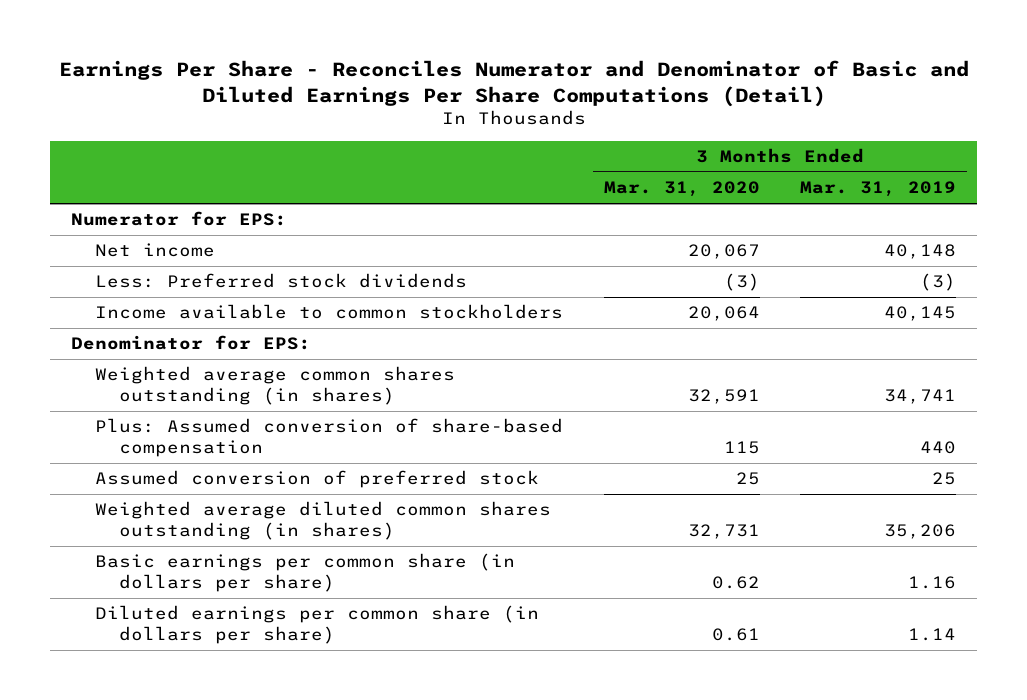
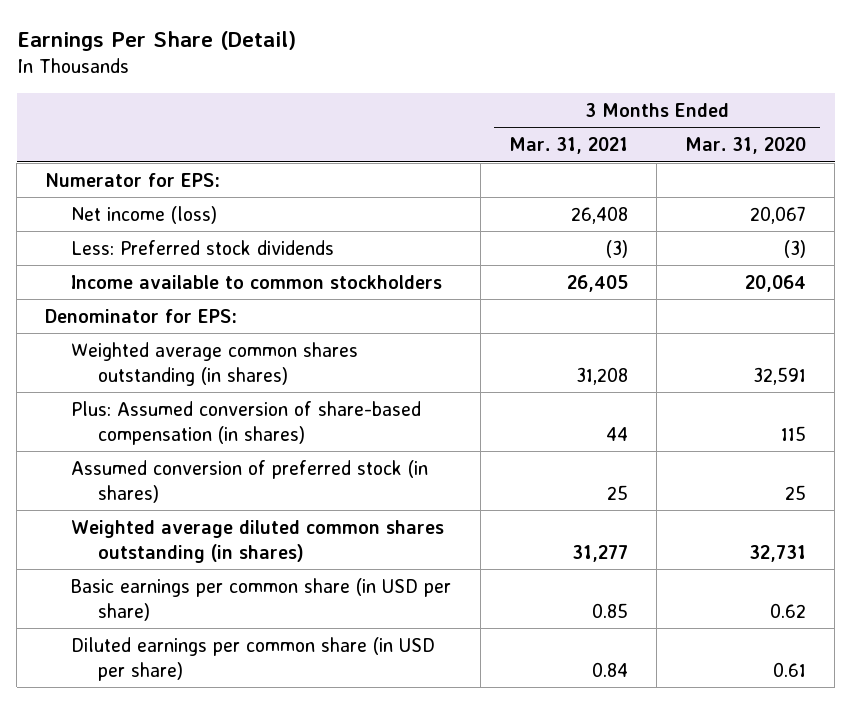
[58,59,969,107] Earnings Per Share - Reconciles Numerator and Denominator of Basic and Diluted Earnings Per Share Computations (Detail) -> [16,30,296,51] Earnings Per Share (Detail)
[800,181,957,198] Mar. 31, 2019 -> none
none -> [508,137,628,155] Mar. 31, 2021
[94,243,215,258] Net income -> [71,205,218,224] Net income (loss)
[94,418,563,458] Plus: Assumed conversion of share-based compensation -> [71,400,422,445] Plus: Assumed conversion of share-based compensation (in shares)
[94,470,539,489] Assumed conversion of preferred stock -> [71,459,429,503] Assumed conversion of preferred stock (in shares)
[94,553,515,593] Basic earnings per common share (in dollars per share) -> [71,577,452,621] Basic earnings per common share (in USD per share)
[94,605,539,645] Diluted earnings per common share (in dollars per share) -> [71,636,436,681] Diluted earnings per common share (in USD per share)

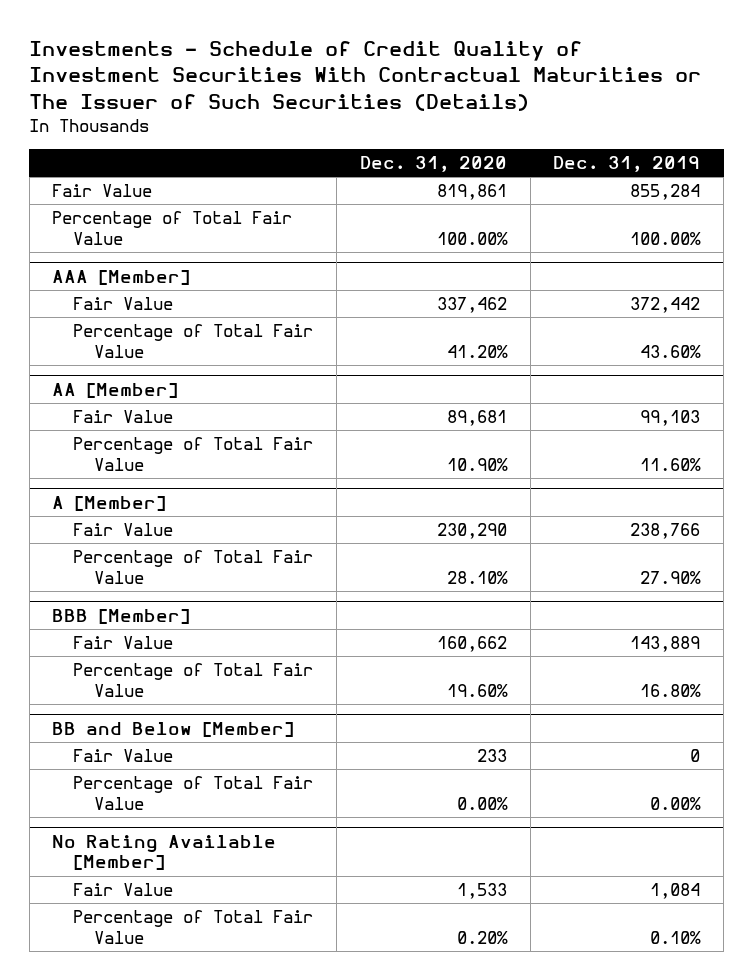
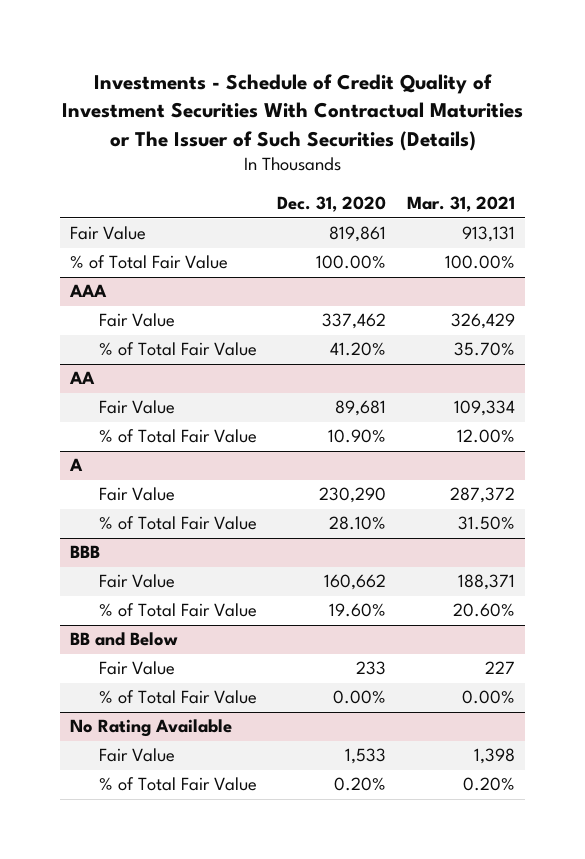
[553,156,701,173] Dec. 31, 2019 -> none
none -> [407,196,516,213] Mar. 31, 2021
[52,211,293,246] Percentage of Total Fair Value -> [70,255,229,270] % of Total Fair Value
[52,269,191,285] AAA [Member] -> [69,284,108,298] AAA
[73,324,314,359] Percentage of Total Fair Value -> [98,342,257,357] % of Total Fair Value
[52,382,179,398] AA [Member] -> [69,371,96,385] AA
[73,437,314,472] Percentage of Total Fair Value -> [98,429,257,444] % of Total Fair Value
[52,495,167,511] A [Member] -> [69,458,84,472] A
[73,550,314,585] Percentage of Total Fair Value -> [98,516,257,531] % of Total Fair Value
[52,608,191,624] BBB [Member] -> [70,545,101,559] BBB
[73,663,314,698] Percentage of Total Fair Value -> [98,603,257,618] % of Total Fair Value
[52,721,295,737] BB and Below [Member] -> [70,632,179,647] BB and Below
[73,776,314,811] Percentage of Total Fair Value -> [98,690,257,705] % of Total Fair Value
[52,834,277,871] No Rating Available [Member] -> [70,719,233,738] No Rating Available
[73,910,314,945] Percentage of Total Fair Value -> [98,777,257,792] % of Total Fair Value

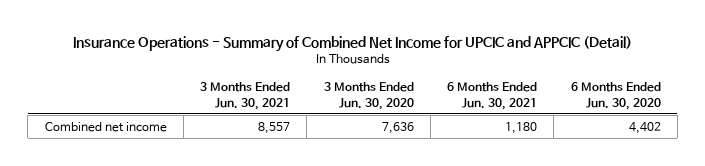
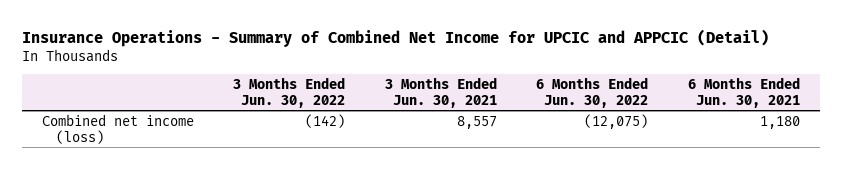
[323,82,414,110] 3 Months Ended Jun. 30, 2020 -> none
[570,82,661,110] 6 Months Ended Jun. 30, 2020 -> none
none -> [233,76,346,108] 3 Months Ended Jun. 30, 2022
none -> [536,76,649,108] 6 Months Ended Jun. 30, 2022
[44,121,167,132] Combined net income -> [41,113,194,144] Combined net income (loss)

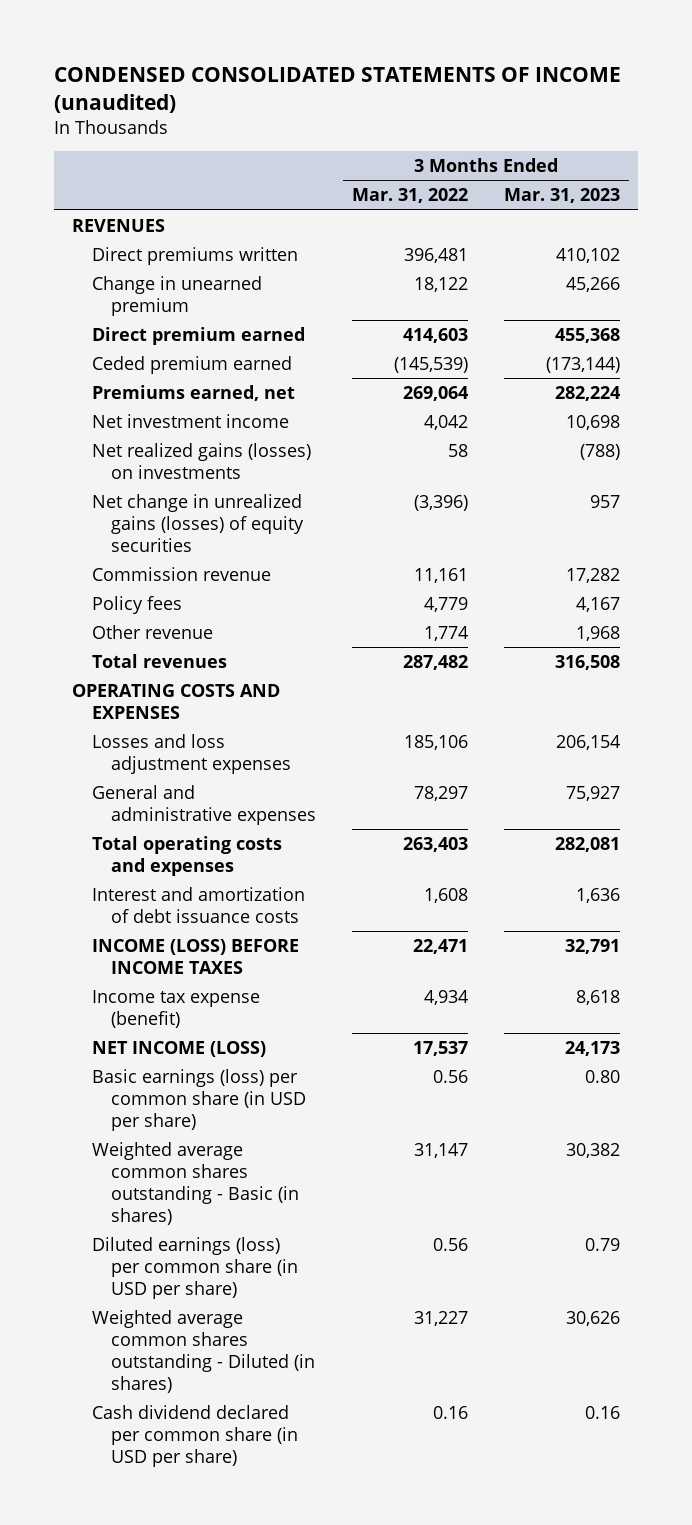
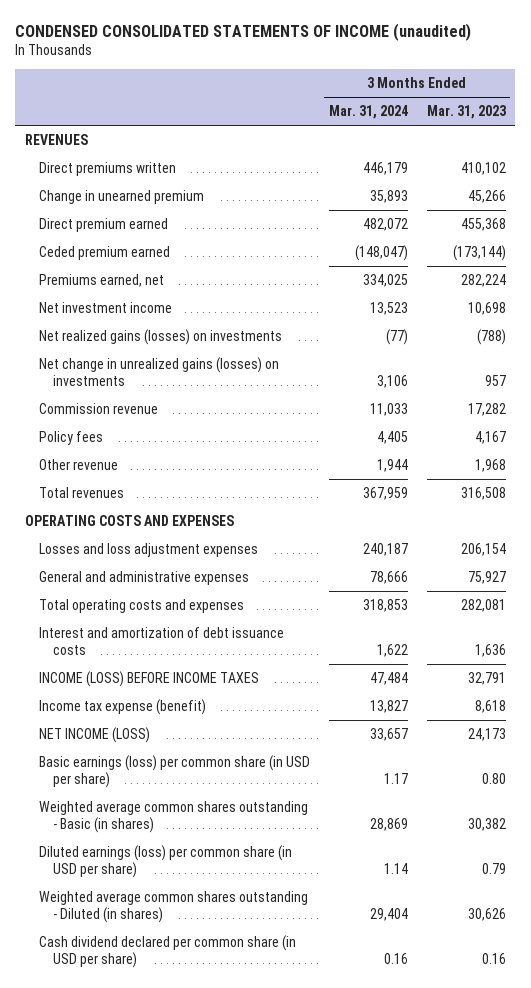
[352,188,469,204] Mar. 31, 2022 -> none
none -> [328,105,408,120] Mar. 31, 2024
[91,493,305,553] Net change in unrealized gains (losses) of equity securities -> [38,356,279,386] Net change in unrealized gains (losses) on investments

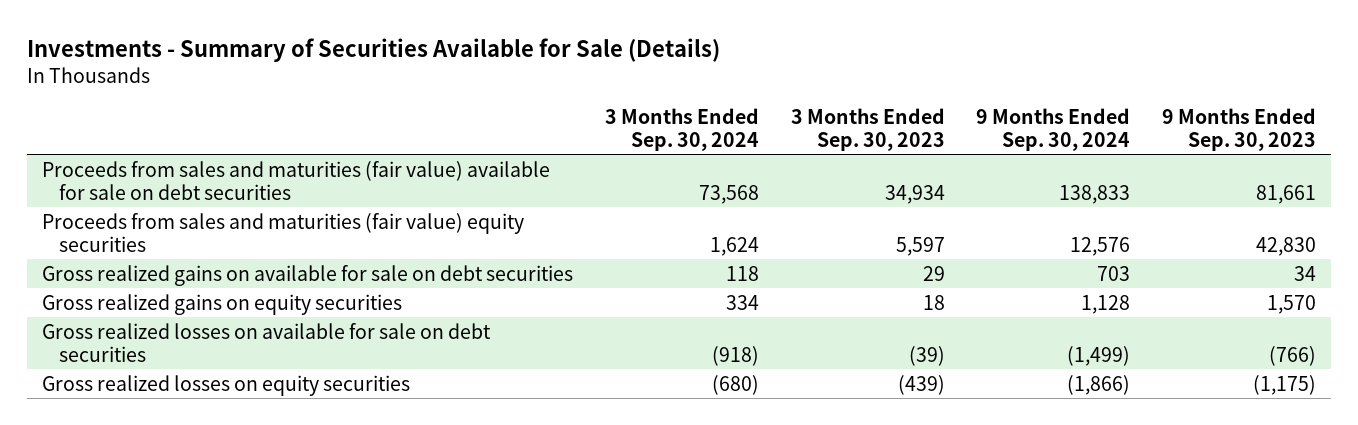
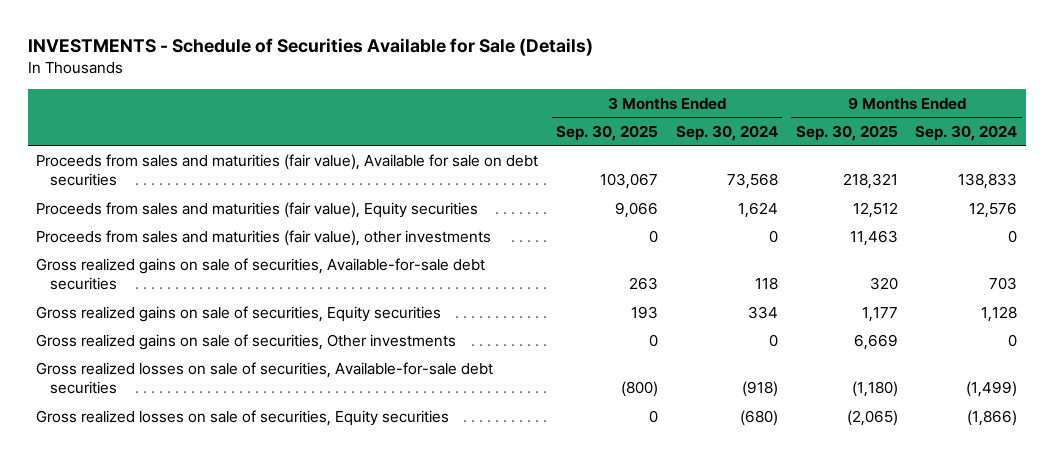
[26,37,720,62] Investments - Summary of Securities Available for Sale (Details) -> [27,38,593,57] INVESTMENTS - Schedule of Securities Available for Sale (Details)
[790,107,945,151] 3 Months Ended Sep. 30, 2023 -> none
[1161,107,1316,151] 9 Months Ended Sep. 30, 2023 -> none
none -> [556,124,659,141] Sep. 30, 2025
none -> [795,124,898,141] Sep. 30, 2025
[42,160,551,200] Proceeds from sales and maturities (fair value) available for sale on debt securities -> [36,153,539,187] Proceeds from sales and maturities (fair value), Available for sale on debt securities
[42,212,525,252] Proceeds from sales and maturities (fair value) equity securities -> [36,201,479,218] Proceeds from sales and maturities (fair value), Equity securities
none -> [36,229,492,246] Proceeds from sales and maturities (fair value), other investments
[42,264,574,286] Gross realized gains on available for sale on debt securities -> [36,257,486,291] Gross realized gains on sale of securities, Available-for-sale debt securities
[42,293,403,315] Gross realized gains on equity securities -> [36,305,442,322] Gross realized gains on sale of securities, Equity securities
none -> [36,333,457,350] Gross realized gains on sale of securities, Other investments
[42,322,492,362] Gross realized losses on available for sale on debt securities -> [36,361,494,395] Gross realized losses on sale of securities, Available-for-sale debt securities
[42,374,411,396] Gross realized losses on equity securities -> [36,409,450,426] Gross realized losses on sale of securities, Equity securities

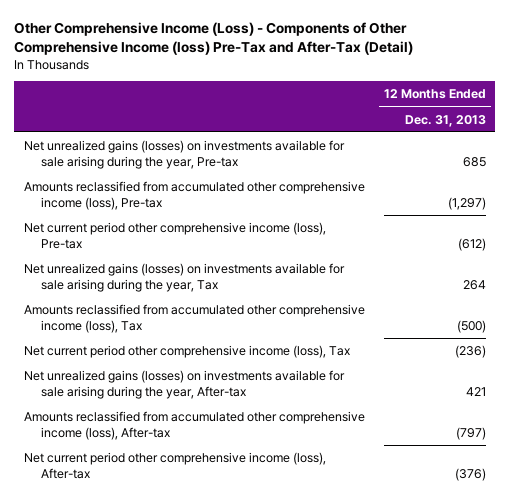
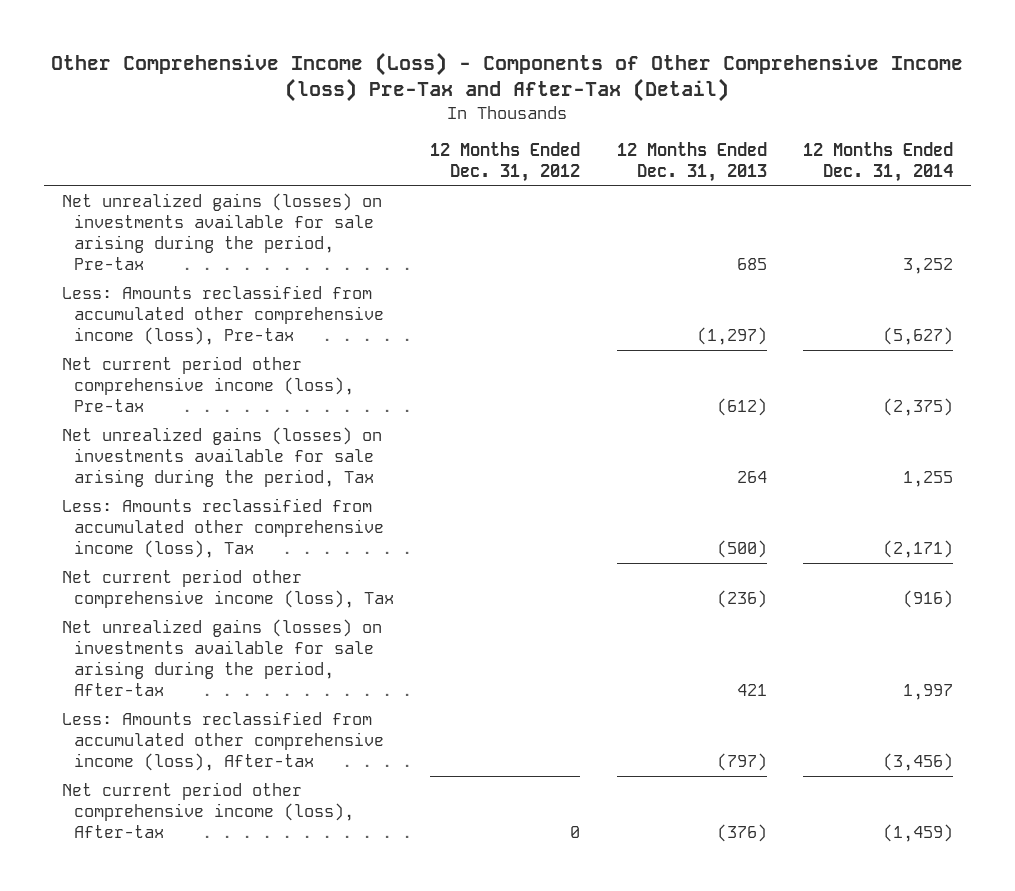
none -> [430,142,581,183] 12 Months Ended Dec. 31, 2012
none -> [802,142,953,183] 12 Months Ended Dec. 31, 2014
[23,139,345,169] Net unrealized gains (losses) on investments available for sale arising during the year, Pre-tax -> [62,193,383,271] Net unrealized gains (losses) on investments available for sale arising during the period, Pre-tax
[23,180,365,210] Amounts reclassified from accumulated other comprehensive income (loss), Pre-tax -> [62,285,384,346] Less: Amounts reclassified from accumulated other comprehensive income (loss), Pre-tax
[23,262,345,292] Net unrealized gains (losses) on investments available for sale arising during the year, Tax -> [62,427,383,488] Net unrealized gains (losses) on investments available for sale arising during the period, Tax
[23,303,365,333] Amounts reclassified from accumulated other comprehensive income (loss), Tax -> [62,498,384,559] Less: Amounts reclassified from accumulated other comprehensive income (loss), Tax
[23,369,345,399] Net unrealized gains (losses) on investments available for sale arising during the year, After-tax -> [62,619,383,697] Net unrealized gains (losses) on investments available for sale arising during the period, After-tax
[23,410,365,440] Amounts reclassified from accumulated other comprehensive income (loss), After-tax -> [62,711,384,772] Less: Amounts reclassified from accumulated other comprehensive income (loss), After-tax

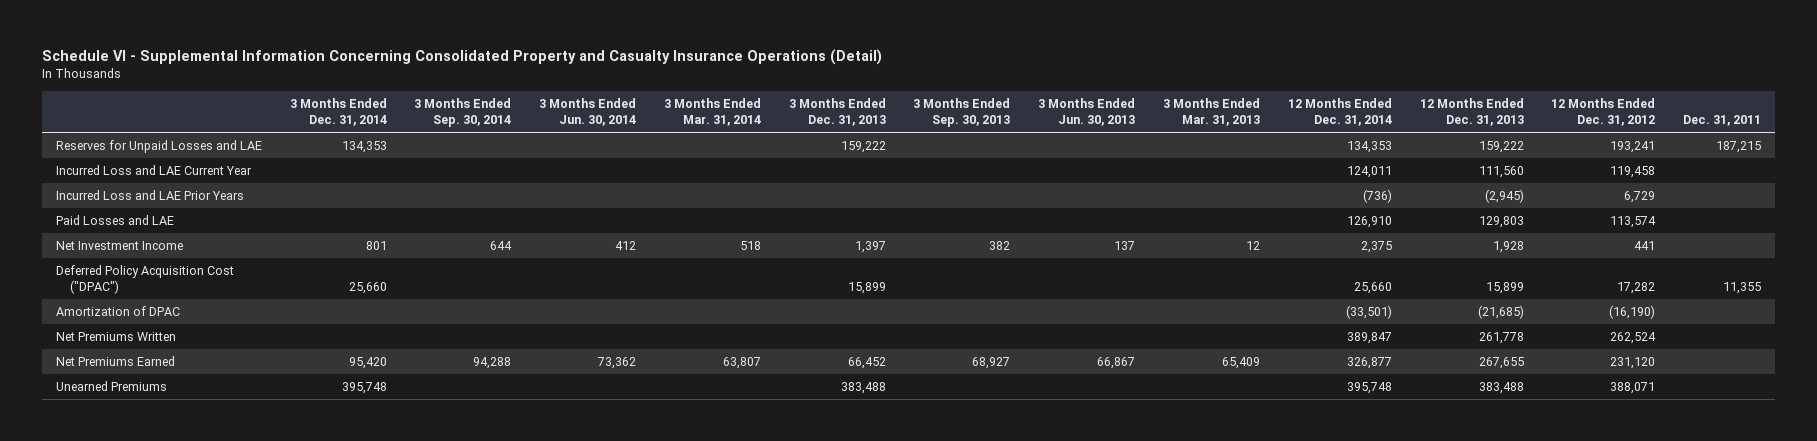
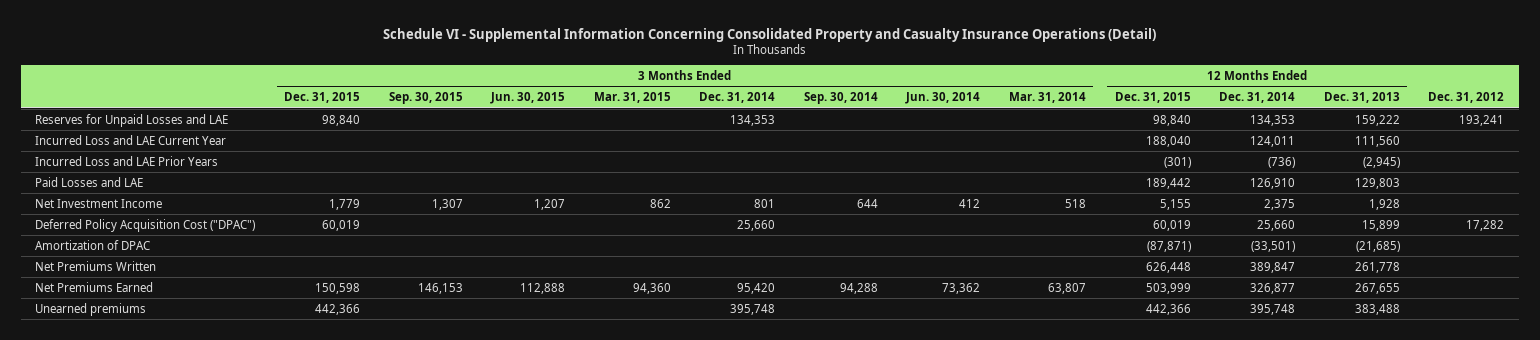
[788,97,886,126] 3 Months Ended Dec. 31, 2013 -> none
[913,97,1011,127] 3 Months Ended Sep. 30, 2013 -> none
[1038,97,1136,126] 3 Months Ended Jun. 30, 2013 -> none
[1163,97,1261,126] 3 Months Ended Mar. 31, 2013 -> none
[1551,97,1656,126] 12 Months Ended Dec. 31, 2012 -> none
[1683,114,1762,126] Dec. 31, 2011 -> none
none -> [284,92,361,104] Dec. 31, 2015
none -> [388,92,463,105] Sep. 30, 2015
none -> [490,92,566,105] Jun. 30, 2015
none -> [593,92,671,104] Mar. 31, 2015
none -> [1114,92,1191,104] Dec. 31, 2015
none -> [1428,92,1505,104] Dec. 31, 2012
[55,381,167,392] Unearned Premiums -> [35,302,147,316] Unearned premiums

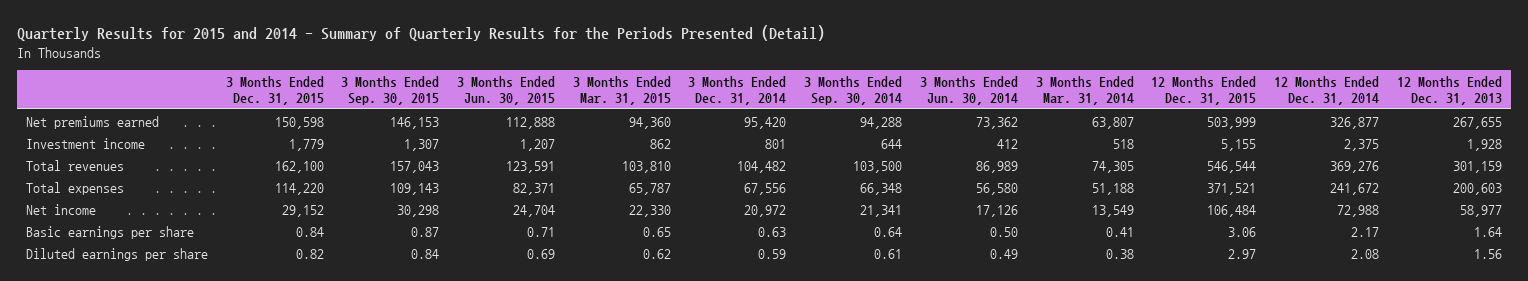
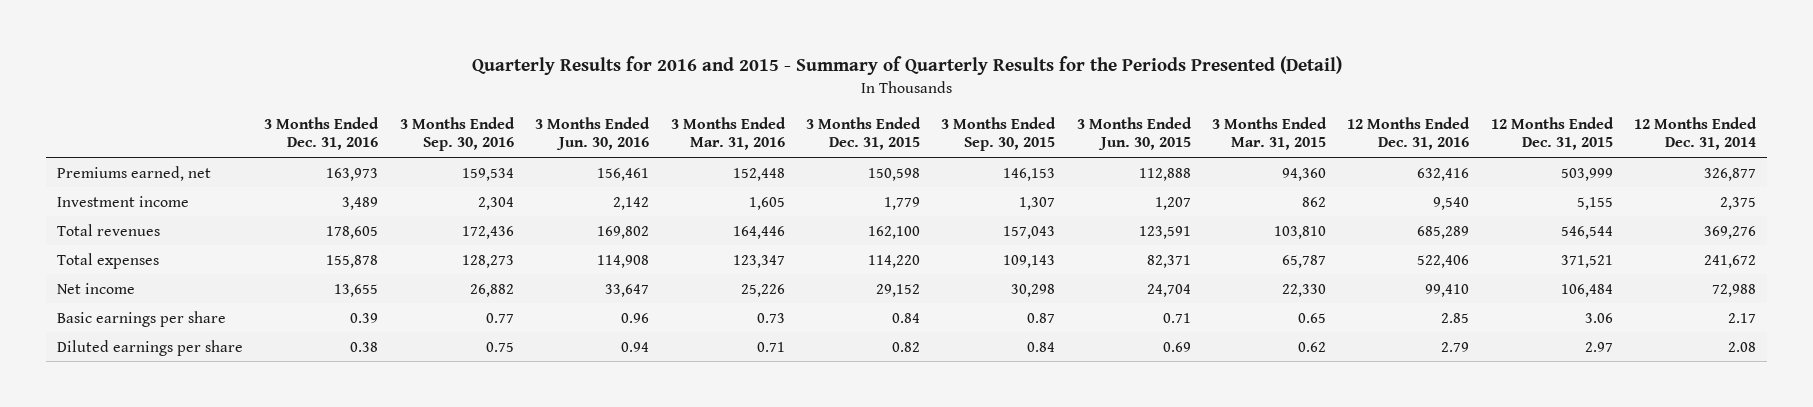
[16,25,825,42] Quarterly Results for 2015 and 2014 - Summary of Quarterly Results for the Periods Presented (Detail) -> [471,56,1342,76] Quarterly Results for 2016 and 2015 - Summary of Quarterly Results for the Periods Presented (Detail)
[688,75,787,106] 3 Months Ended Dec. 31, 2014 -> none
[804,75,903,106] 3 Months Ended Sep. 30, 2014 -> none
[919,75,1018,106] 3 Months Ended Jun. 30, 2014 -> none
[1035,75,1134,106] 3 Months Ended Mar. 31, 2014 -> none
[1396,75,1502,106] 12 Months Ended Dec. 31, 2013 -> none
none -> [264,116,380,151] 3 Months Ended Dec. 31, 2016
none -> [399,116,515,152] 3 Months Ended Sep. 30, 2016
none -> [535,116,651,151] 3 Months Ended Jun. 30, 2016
none -> [670,116,786,151] 3 Months Ended Mar. 31, 2016
none -> [1347,116,1471,151] 12 Months Ended Dec. 31, 2016
[25,115,159,129] Net premiums earned -> [57,165,212,181] Premiums earned, net

